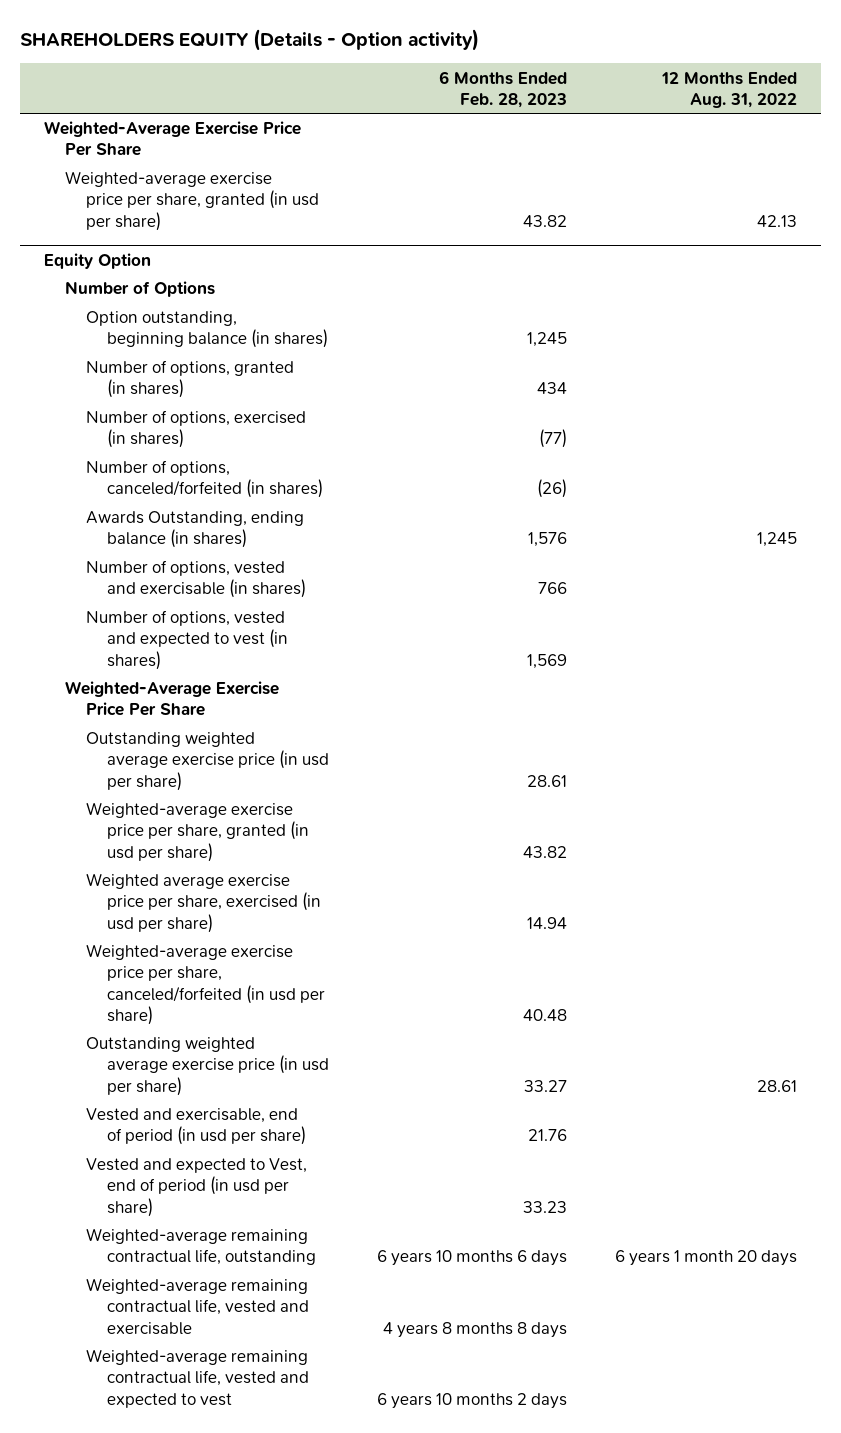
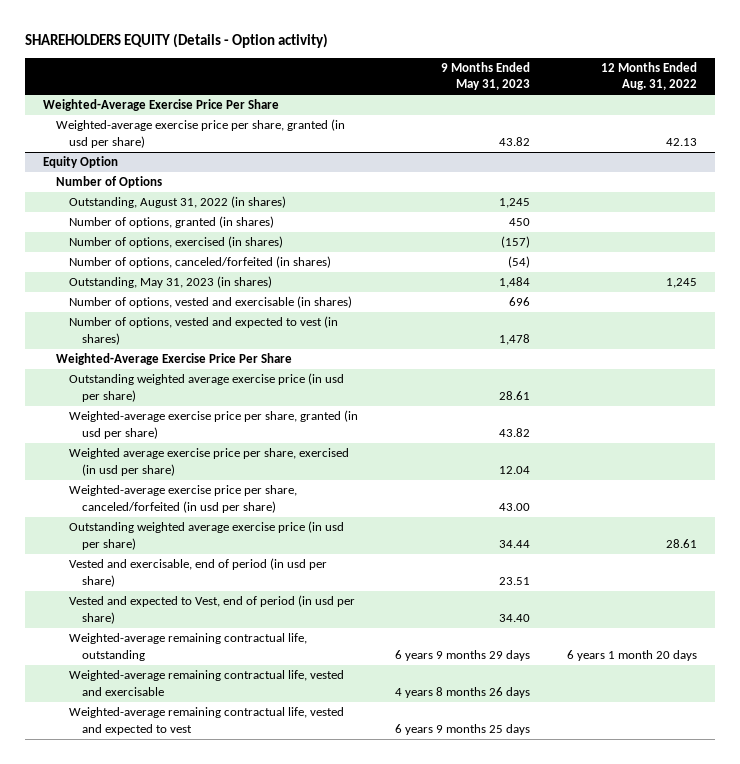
[438,70,567,108] 6 Months Ended Feb. 28, 2023 -> none
none -> [441,61,531,91] 9 Months Ended May 31, 2023
[86,311,329,349] Option outstanding, beginning balance (in shares) -> [69,196,287,209] Outstanding, August 31, 2022 (in shares)
[86,511,305,549] Awards Outstanding, ending balance (in shares) -> [69,276,273,289] Outstanding, May 31, 2023 (in shares)

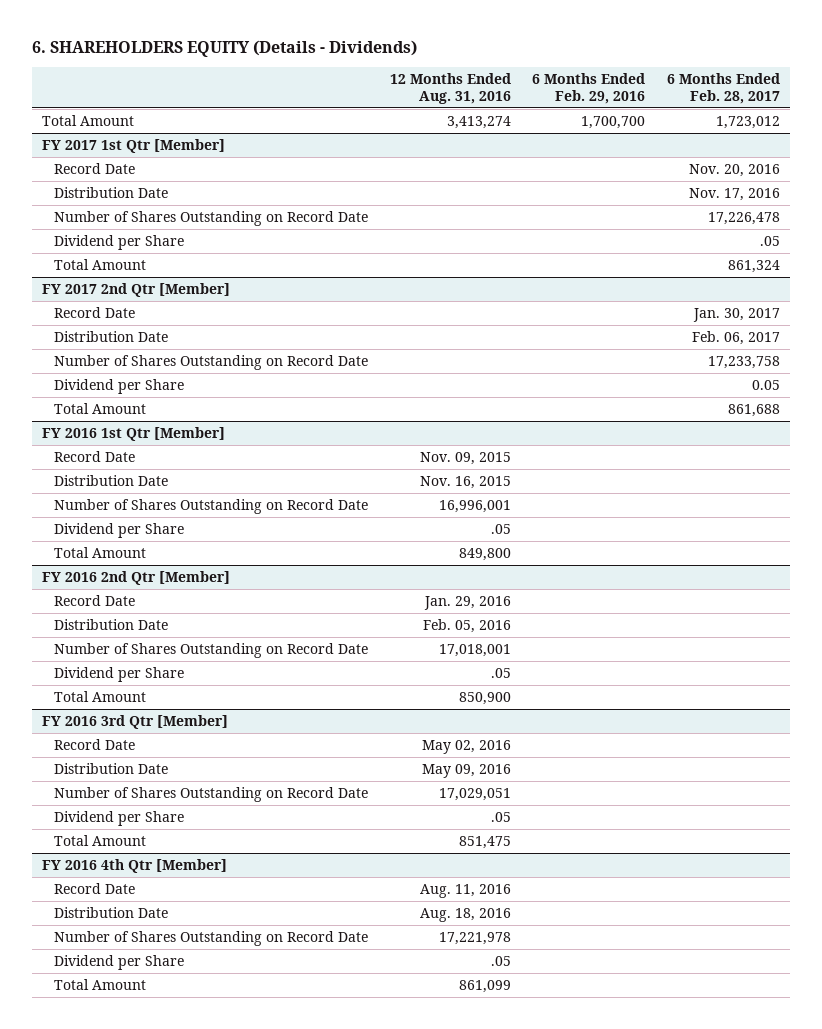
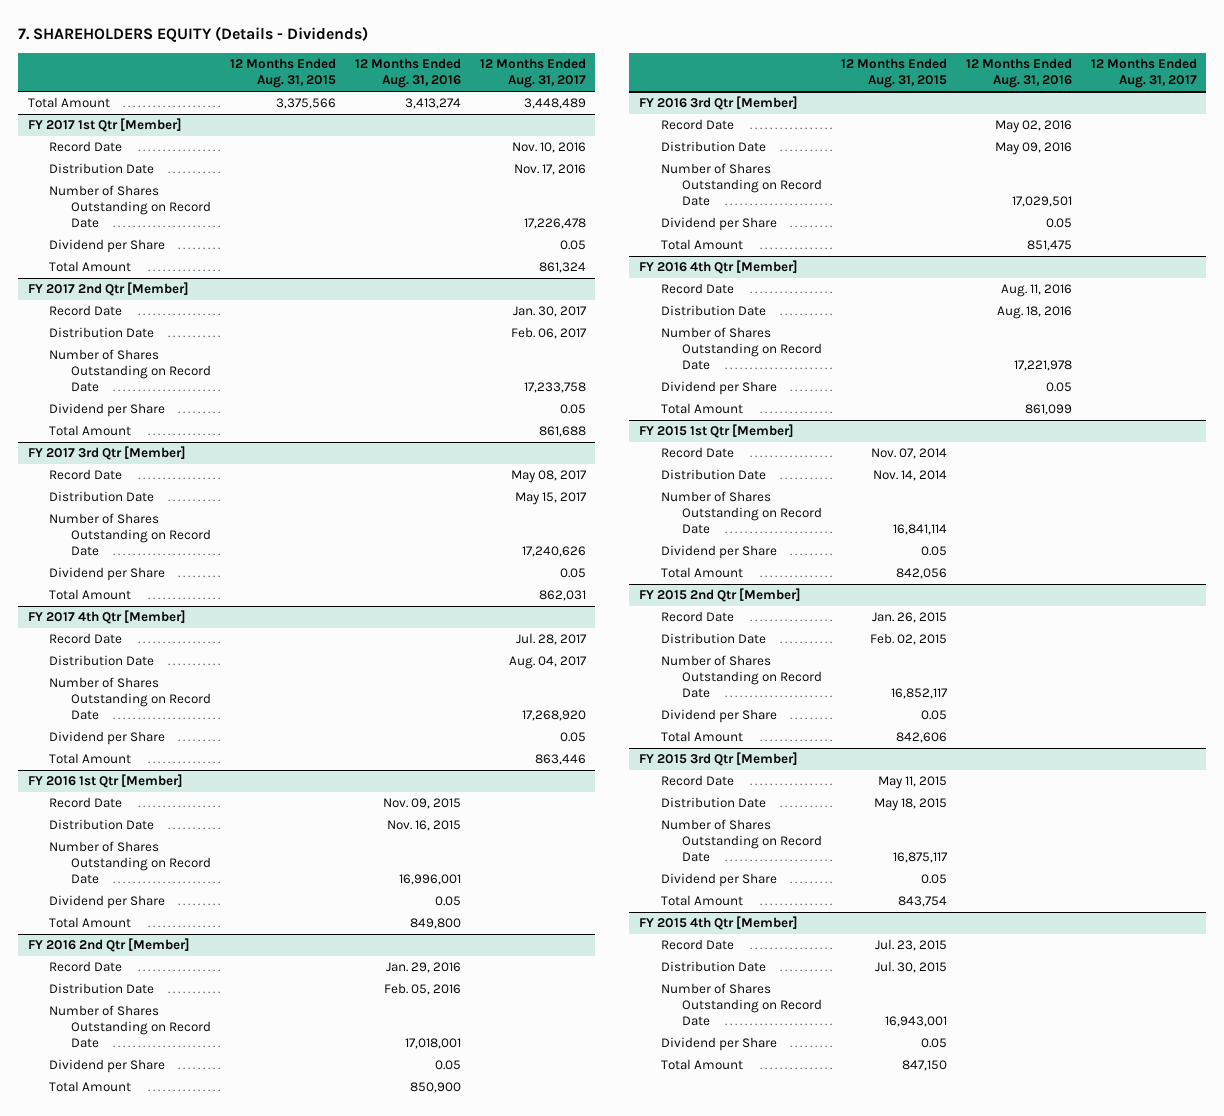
[31,40,417,58] 6. SHAREHOLDERS EQUITY (Details - Dividends) -> [18,26,369,43] 7. SHAREHOLDERS EQUITY (Details - Dividends)
[532,72,646,104] 6 Months Ended Feb. 29, 2016 -> none
[666,72,780,104] 6 Months Ended Feb. 28, 2017 -> none
none -> [229,58,336,89] 12 Months Ended Aug. 31, 2015
none -> [479,58,586,89] 12 Months Ended Aug. 31, 2017
none -> [27,446,186,461] FY 2017 3rd Qtr [Member]
none -> [49,469,123,481] Record Date
none -> [49,491,155,503] Distribution Date
none -> [49,513,212,557] Number of Shares Outstanding on Record Date
none -> [49,567,166,582] Dividend per Share
none -> [49,589,132,601] Total Amount
none -> [27,610,186,625] FY 2017 4th Qtr [Member]
none -> [49,633,123,645] Record Date
none -> [49,655,155,667] Distribution Date
none -> [49,677,212,721] Number of Shares Outstanding on Record Date
none -> [49,731,166,746] Dividend per Share
none -> [49,753,132,765] Total Amount
[490,523,511,534] .05 -> [434,896,461,907] 0.05
[490,667,511,678] .05 -> [434,1060,461,1071] 0.05
[438,787,511,801] 17,029,051 -> [1011,196,1072,208] 17,029,501
[490,811,511,822] .05 -> [1045,218,1072,229] 0.05
[490,955,511,966] .05 -> [1045,382,1072,393] 0.05
none -> [638,424,794,439] FY 2015 1st Qtr [Member]
none -> [660,447,734,459] Record Date
none -> [660,469,766,481] Distribution Date
none -> [660,491,823,535] Number of Shares Outstanding on Record Date
none -> [660,545,777,560] Dividend per Share
none -> [660,567,743,579] Total Amount
none -> [638,588,801,603] FY 2015 2nd Qtr [Member]
none -> [660,611,734,623] Record Date
none -> [660,633,766,645] Distribution Date
none -> [660,655,823,699] Number of Shares Outstanding on Record Date
none -> [660,709,777,724] Dividend per Share
none -> [660,731,743,743] Total Amount
none -> [638,752,798,767] FY 2015 3rd Qtr [Member]
none -> [660,775,734,787] Record Date
none -> [660,797,766,809] Distribution Date
none -> [660,819,823,863] Number of Shares Outstanding on Record Date
none -> [660,873,777,888] Dividend per Share
none -> [660,895,743,907] Total Amount
none -> [638,916,798,931] FY 2015 4th Qtr [Member]
none -> [660,939,734,951] Record Date
none -> [660,961,766,973] Distribution Date
none -> [660,983,823,1027] Number of Shares Outstanding on Record Date
none -> [660,1037,777,1052] Dividend per Share
none -> [660,1059,743,1071] Total Amount

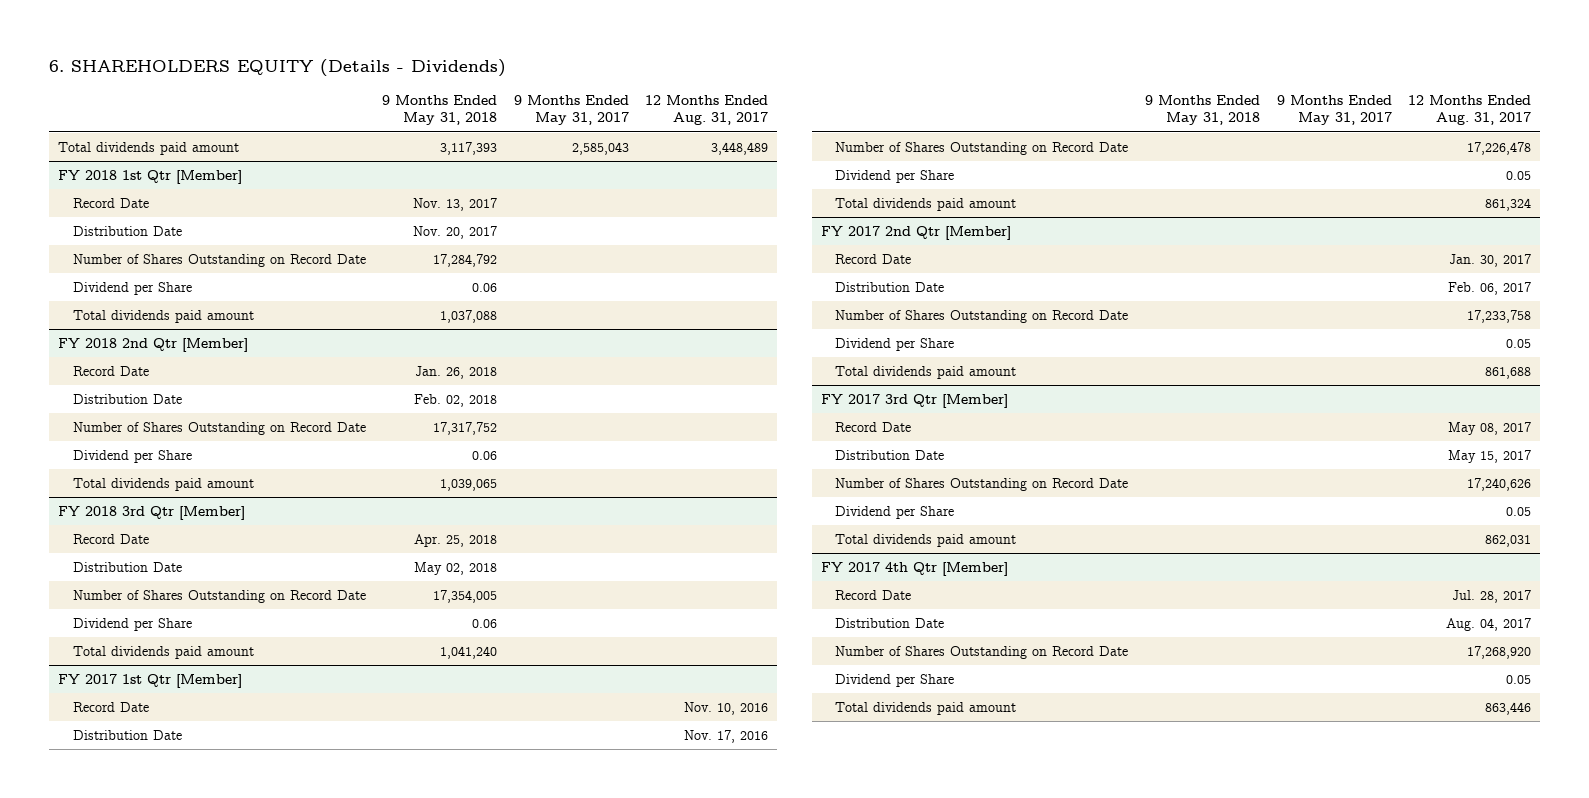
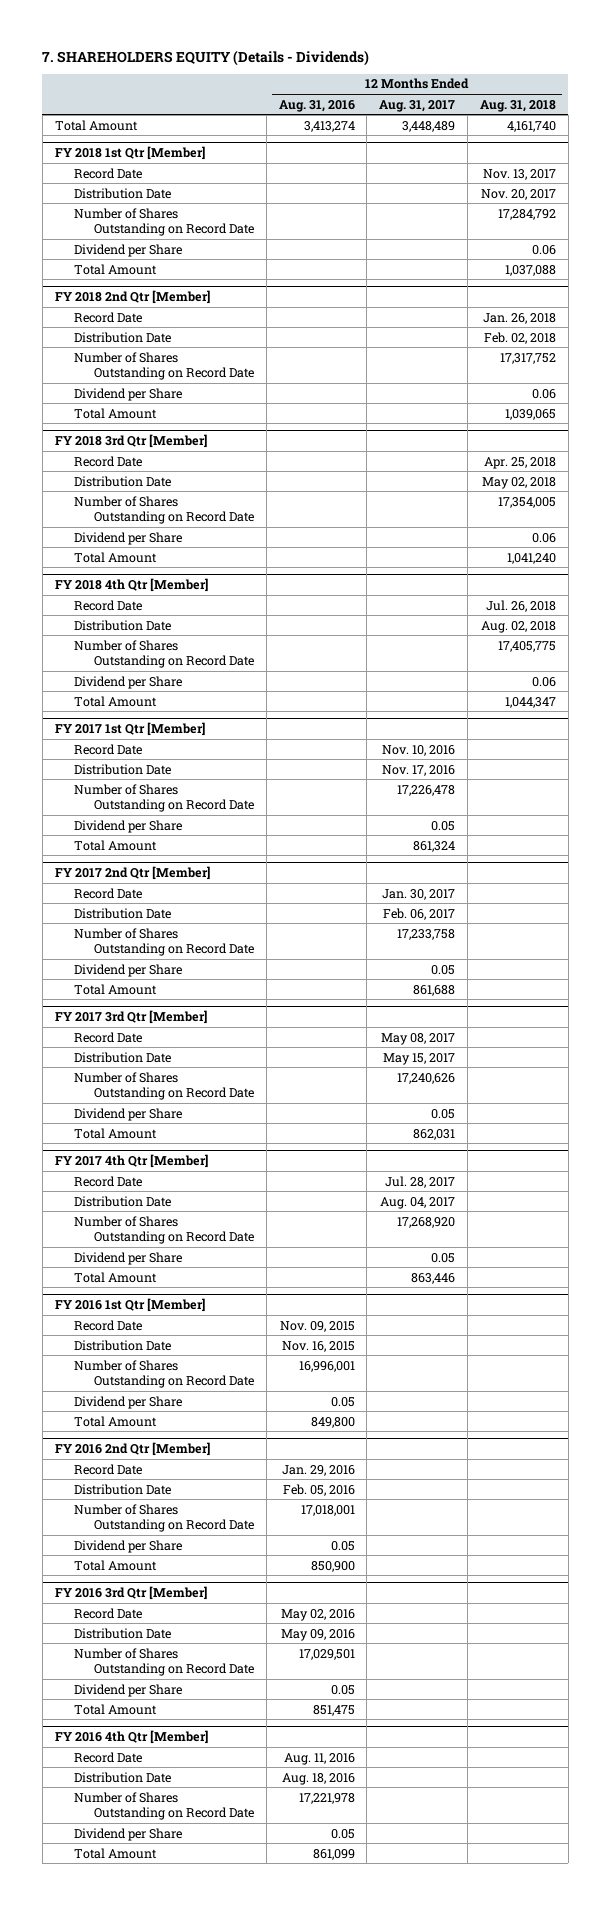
[49,58,507,77] 6. SHAREHOLDERS EQUITY (Details - Dividends) -> [42,49,370,66] 7. SHAREHOLDERS EQUITY (Details - Dividends)
[382,94,498,126] 9 Months Ended May 31, 2018 -> none
[513,94,629,126] 9 Months Ended May 31, 2017 -> none
none -> [278,99,355,112] Aug. 31, 2016
none -> [479,99,556,112] Aug. 31, 2018
[57,142,239,156] Total dividends paid amount -> [54,119,138,131] Total Amount
[72,310,254,324] Total dividends paid amount -> [74,263,158,275] Total Amount
[72,478,254,492] Total dividends paid amount -> [74,407,158,419] Total Amount
[72,646,254,660] Total dividends paid amount -> [74,551,158,563] Total Amount
none -> [54,578,208,593] FY 2018 4th Qtr [Member]
none -> [74,599,143,611] Record Date
none -> [74,619,172,631] Distribution Date
none -> [74,639,254,669] Number of Shares Outstanding on Record Date
none -> [74,675,183,689] Dividend per Share
none -> [74,695,158,707] Total Amount
[835,198,1017,212] Total dividends paid amount -> [74,839,158,851] Total Amount
[835,366,1017,380] Total dividends paid amount -> [74,983,158,995] Total Amount
[835,534,1017,548] Total dividends paid amount -> [74,1127,158,1139] Total Amount
[835,702,1017,716] Total dividends paid amount -> [74,1271,158,1283] Total Amount
none -> [54,1298,205,1313] FY 2016 1st Qtr [Member]
none -> [74,1319,143,1331] Record Date
none -> [74,1339,172,1351] Distribution Date
none -> [74,1359,254,1389] Number of Shares Outstanding on Record Date
none -> [74,1395,183,1409] Dividend per Share
none -> [74,1415,158,1427] Total Amount
none -> [54,1442,210,1457] FY 2016 2nd Qtr [Member]
none -> [74,1463,143,1475] Record Date
none -> [74,1483,172,1495] Distribution Date
none -> [74,1503,254,1533] Number of Shares Outstanding on Record Date
none -> [74,1539,183,1553] Dividend per Share
none -> [74,1559,158,1571] Total Amount
none -> [54,1586,207,1601] FY 2016 3rd Qtr [Member]
none -> [74,1607,143,1619] Record Date
none -> [74,1627,172,1639] Distribution Date
none -> [74,1647,254,1677] Number of Shares Outstanding on Record Date
none -> [74,1683,183,1697] Dividend per Share
none -> [74,1703,158,1715] Total Amount
none -> [54,1730,208,1745] FY 2016 4th Qtr [Member]
none -> [74,1751,143,1763] Record Date
none -> [74,1771,172,1783] Distribution Date
none -> [74,1791,254,1821] Number of Shares Outstanding on Record Date
none -> [74,1827,183,1841] Dividend per Share
none -> [74,1847,158,1859] Total Amount

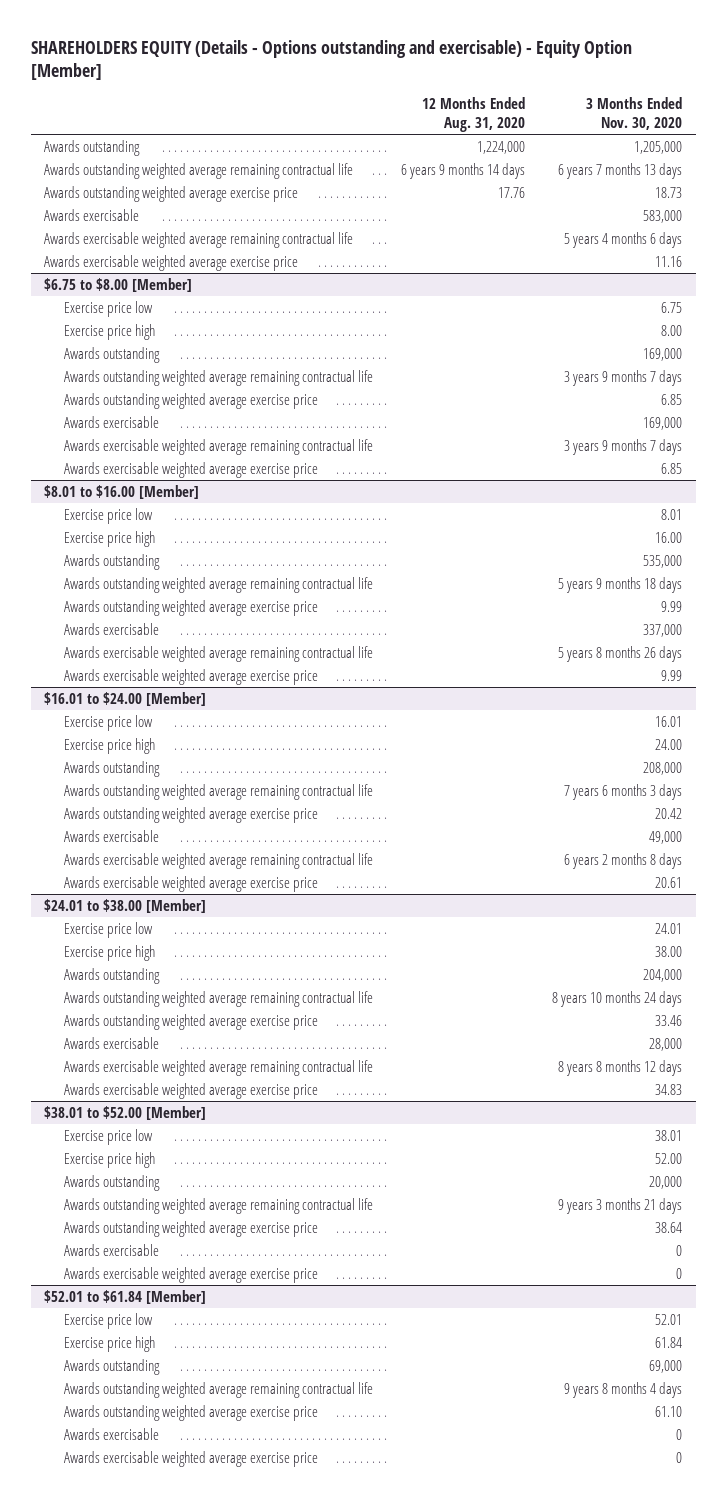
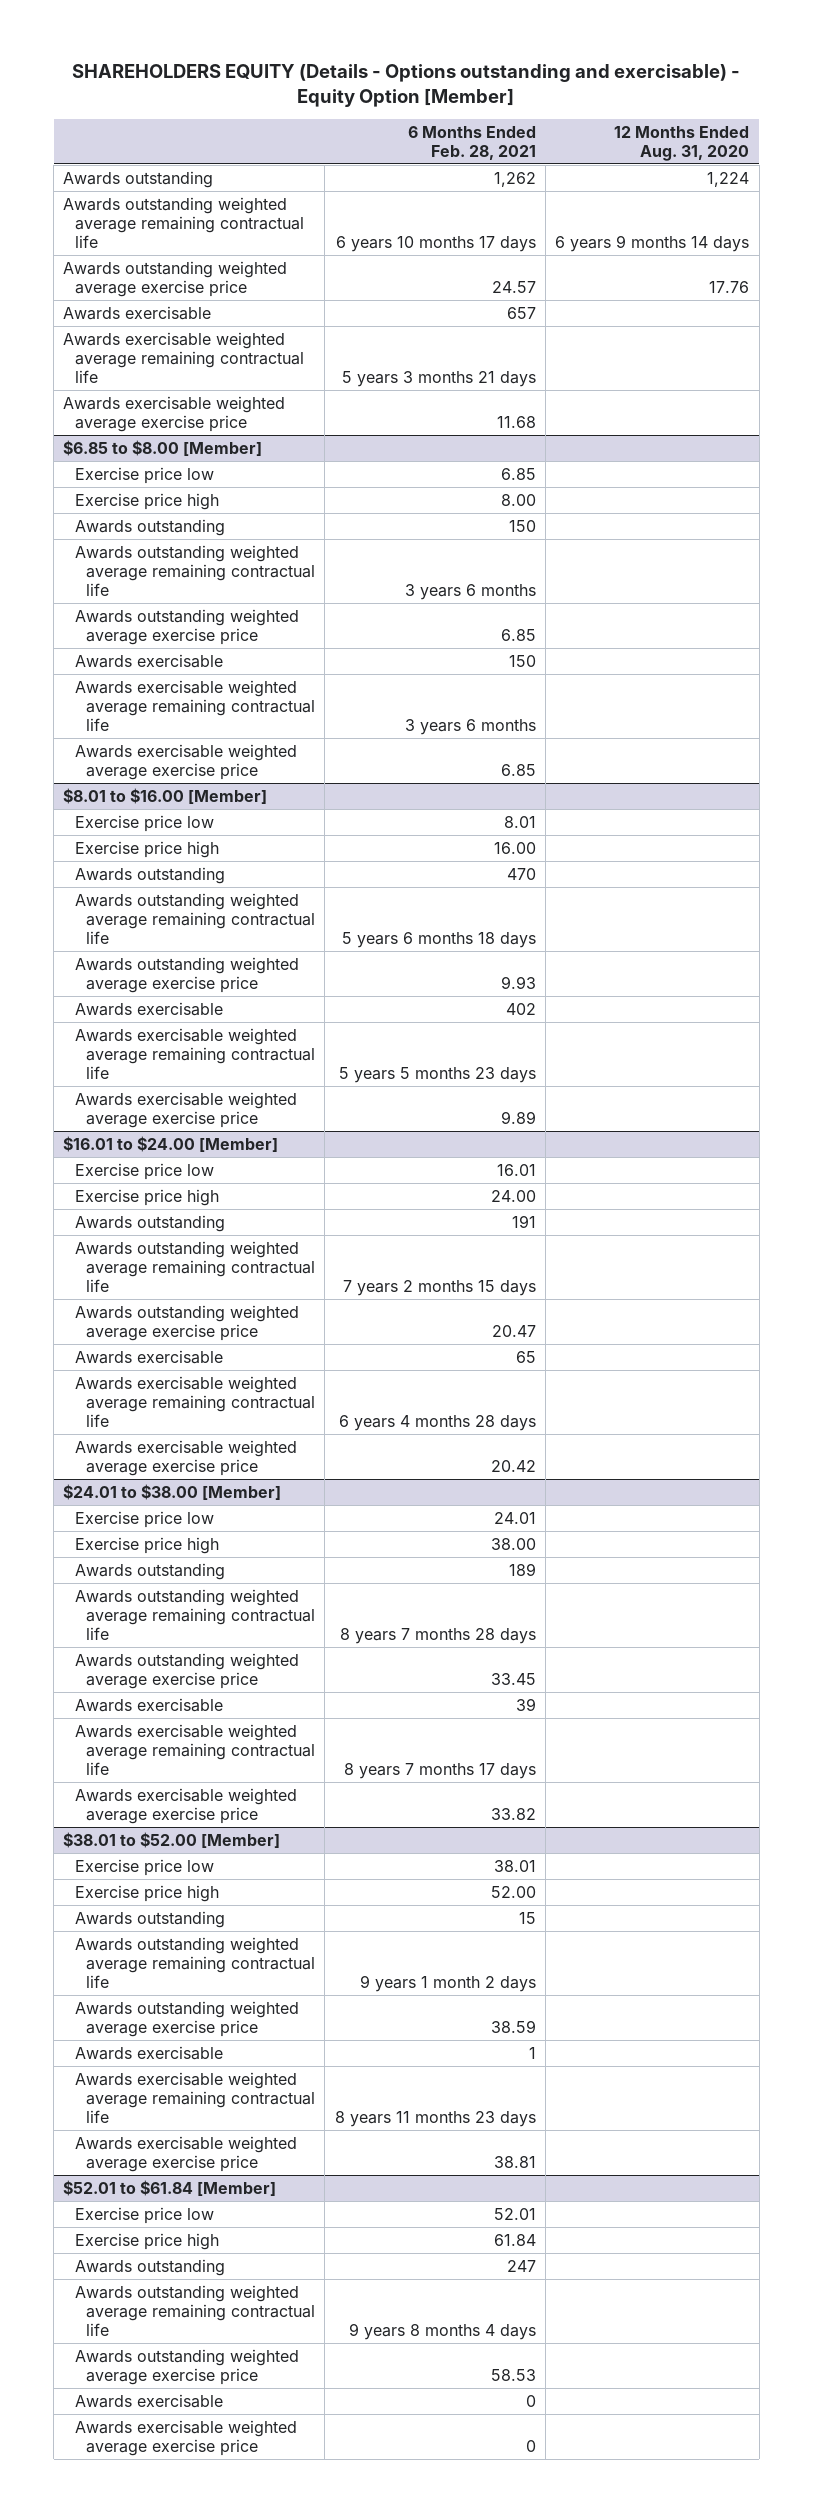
[586,97,683,131] 3 Months Ended Nov. 30, 2020 -> none
none -> [407,125,536,160] 6 Months Ended Feb. 28, 2021
[476,140,525,154] 1,224,000 -> [707,171,750,187] 1,224
[44,277,193,292] $6.75 to $8.00 [Member] -> [63,439,263,456] $6.85 to $8.00 [Member]
none -> [74,2071,315,2123] Awards exercisable weighted average remaining contractual life

